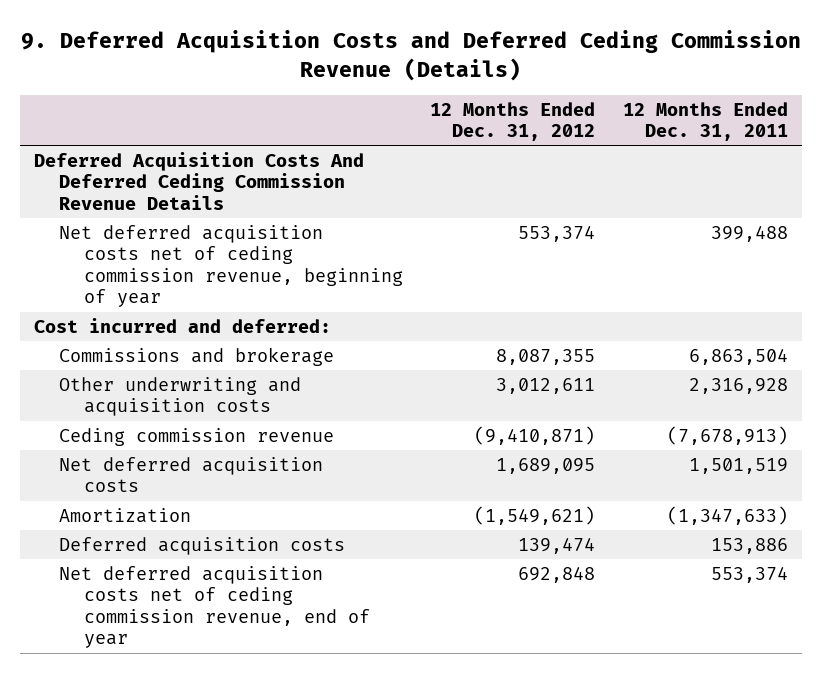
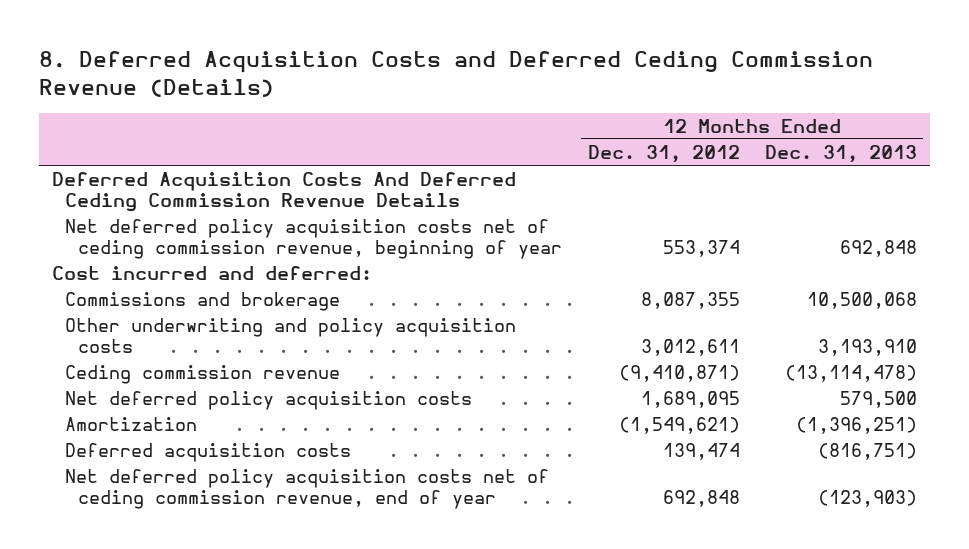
[21,30,802,81] 9. Deferred Acquisition Costs and Deferred Ceding Commission Revenue (Details) -> [39,51,874,98] 8. Deferred Acquisition Costs and Deferred Ceding Commission Revenue (Details)
[622,101,788,142] 12 Months Ended Dec. 31, 2011 -> none
none -> [765,144,918,163] Dec. 31, 2013
[58,224,403,308] Net deferred acquisition costs net of ceding commission revenue, beginning of year -> [65,218,563,260] Net deferred policy acquisition costs net of ceding commission revenue, beginning of year
[58,376,301,417] Other underwriting and acquisition costs -> [65,317,517,354] Other underwriting and policy acquisition costs
[58,456,323,493] Net deferred acquisition costs -> [65,390,473,410] Net deferred policy acquisition costs
[58,565,370,649] Net deferred acquisition costs net of ceding commission revenue, end of year -> [65,468,550,510] Net deferred policy acquisition costs net of ceding commission revenue, end of year

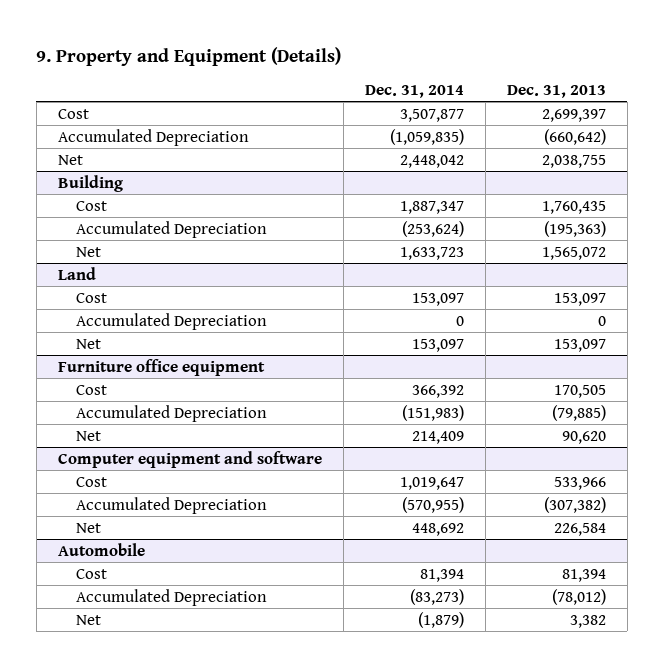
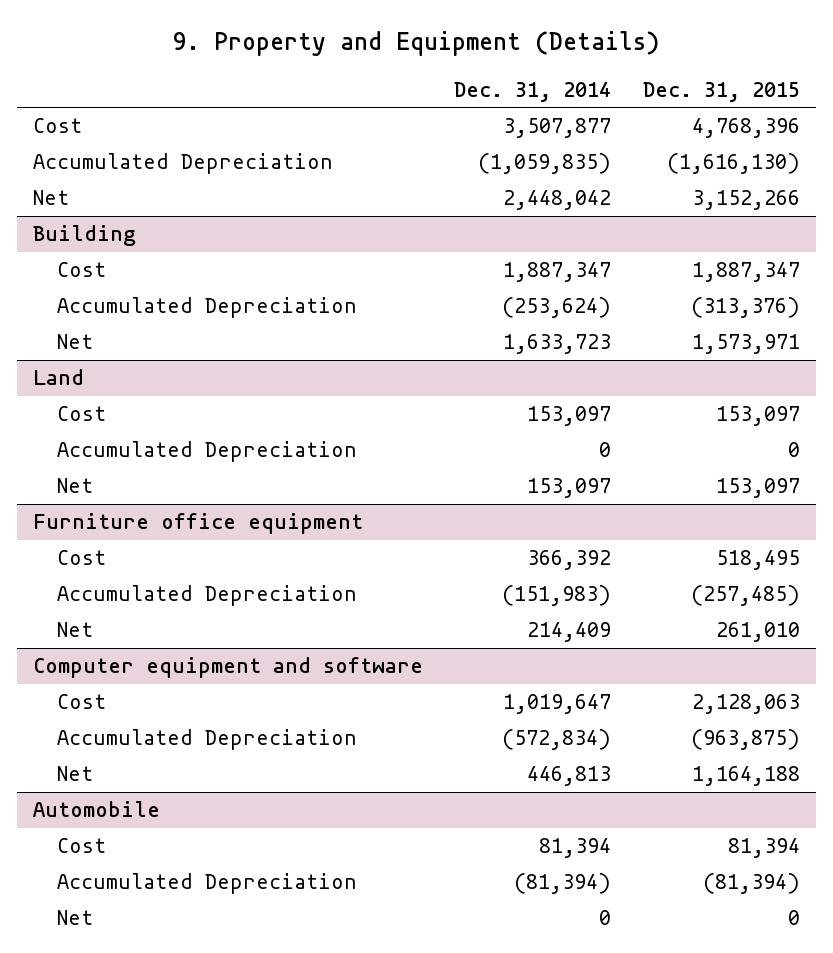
[506,84,606,98] Dec. 31, 2013 -> none
none -> [642,81,800,102] Dec. 31, 2015
[401,496,464,513] (570,955) -> [502,729,612,751] (572,834)
[411,522,464,536] 448,692 -> [527,766,612,787] 446,813
[409,588,464,605] (83,273) -> [514,873,612,895] (81,394)
[417,611,464,628] (1,879) -> [599,910,612,926] 0

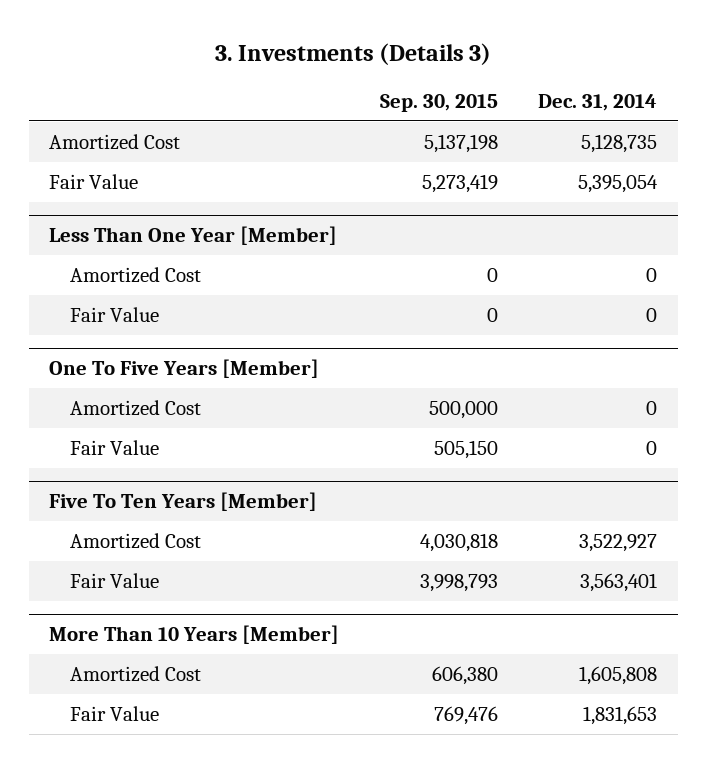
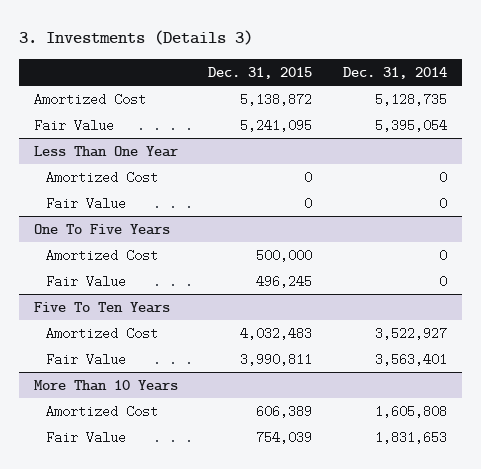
[379,93,498,112] Sep. 30, 2015 -> none
none -> [208,66,313,79] Dec. 31, 2015
[49,225,338,245] Less Than One Year [Member] -> [34,145,179,157] Less Than One Year
[49,358,320,378] One To Five Years [Member] -> [34,223,171,235] One To Five Years
[49,491,318,511] Five To Ten Years [Member] -> [34,301,171,313] Five To Ten Years
[49,624,340,644] More Than 10 Years [Member] -> [34,379,179,391] More Than 10 Years

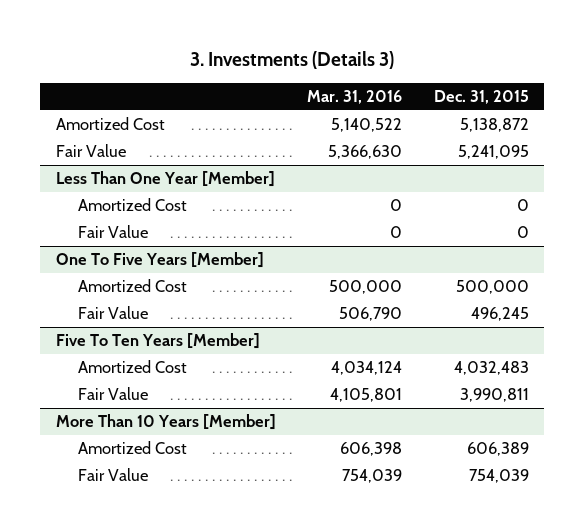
[342,66,447,79] Dec. 31, 2014 -> none
none -> [307,90,403,105] Mar. 31, 2016
[34,145,179,157] Less Than One Year -> [56,171,276,188] Less Than One Year [Member]
[34,223,171,235] One To Five Years -> [56,252,265,269] One To Five Years [Member]
[34,301,171,313] Five To Ten Years -> [56,333,261,350] Five To Ten Years [Member]
[34,379,179,391] More Than 10 Years -> [56,414,277,431] More Than 10 Years [Member]

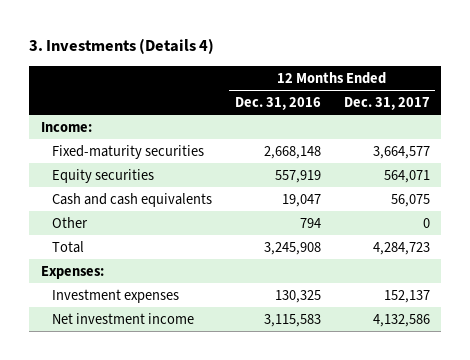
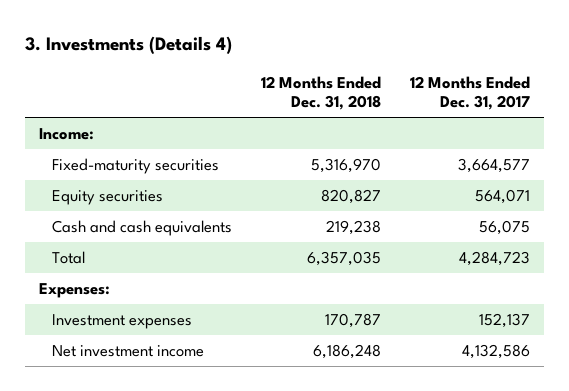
[234,96,321,110] Dec. 31, 2016 -> none
none -> [261,75,382,111] 12 Months Ended Dec. 31, 2018
[51,216,88,228] Other -> none

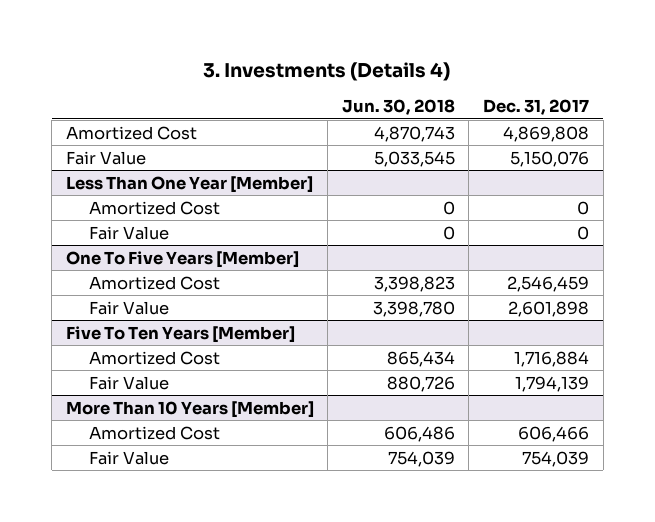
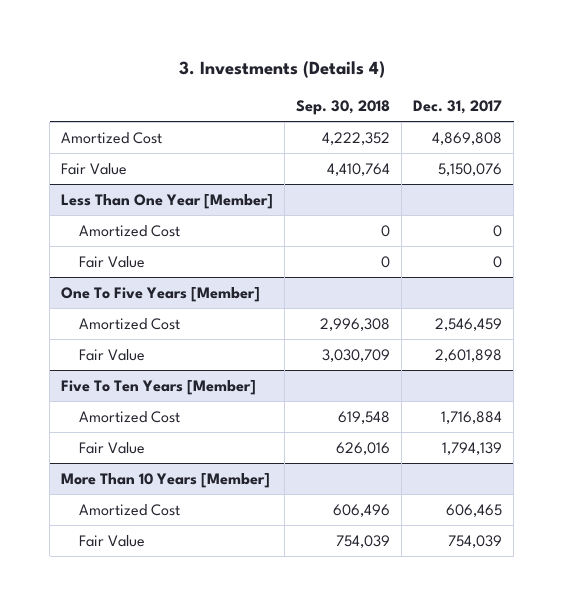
[341,99,455,116] Jun. 30, 2018 -> none
none -> [296,100,391,116] Sep. 30, 2018
[518,425,590,442] 606,466 -> [446,503,503,517] 606,465

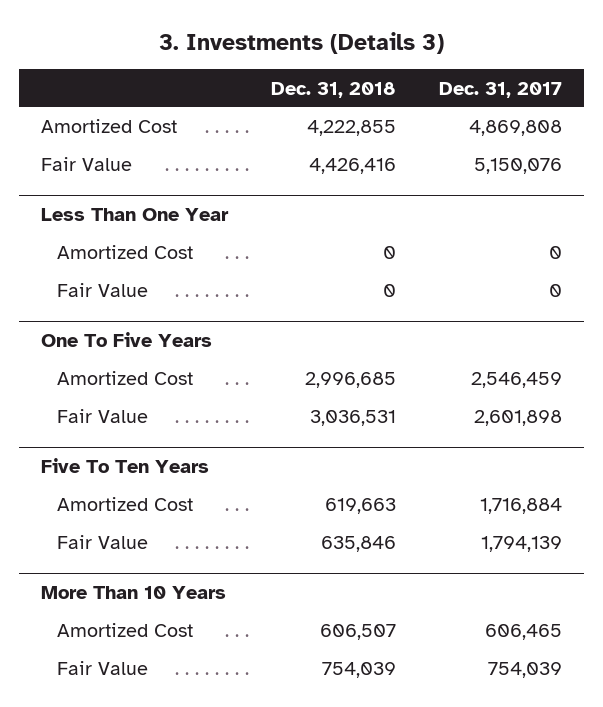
[178,61,385,79] 3. Investments (Details 4) -> [158,31,444,54] 3. Investments (Details 3)
[296,100,391,116] Sep. 30, 2018 -> none
none -> [271,81,397,98] Dec. 31, 2018
[61,193,274,209] Less Than One Year [Member] -> [40,208,229,222] Less Than One Year
[61,286,261,302] One To Five Years [Member] -> [40,332,212,348] One To Five Years
[61,379,257,395] Five To Ten Years [Member] -> [40,458,209,474] Five To Ten Years
[61,472,271,488] More Than 10 Years [Member] -> [40,586,226,600] More Than 10 Years

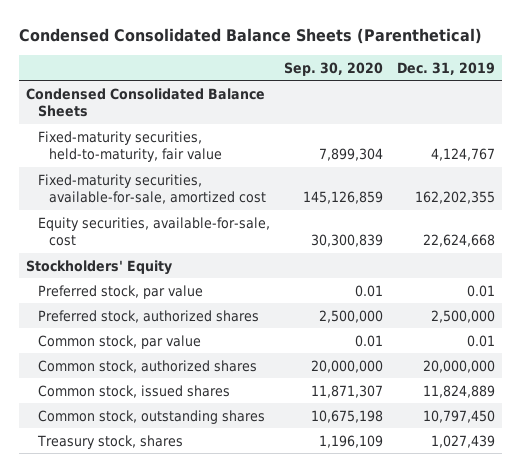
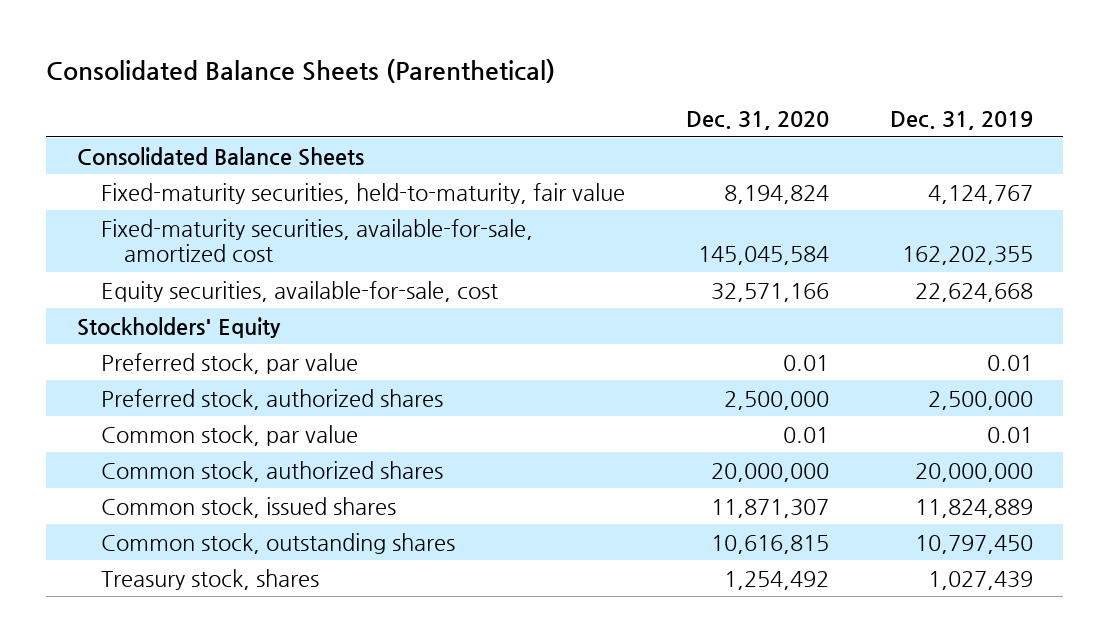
[18,27,482,44] Condensed Consolidated Balance Sheets (Parenthetical) -> [46,59,556,84] Consolidated Balance Sheets (Parenthetical)
[283,61,383,76] Sep. 30, 2020 -> none
none -> [685,111,829,131] Dec. 31, 2020
[25,87,265,118] Condensed Consolidated Balance Sheets -> [76,146,364,166] Consolidated Balance Sheets

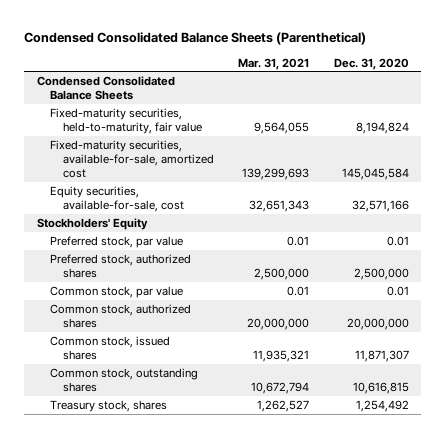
[46,59,556,84] Consolidated Balance Sheets (Parenthetical) -> [24,32,367,46] Condensed Consolidated Balance Sheets (Parenthetical)
[889,111,1033,131] Dec. 31, 2019 -> none
none -> [238,57,310,70] Mar. 31, 2021
[76,146,364,166] Consolidated Balance Sheets -> [36,75,175,101] Condensed Consolidated Balance Sheets

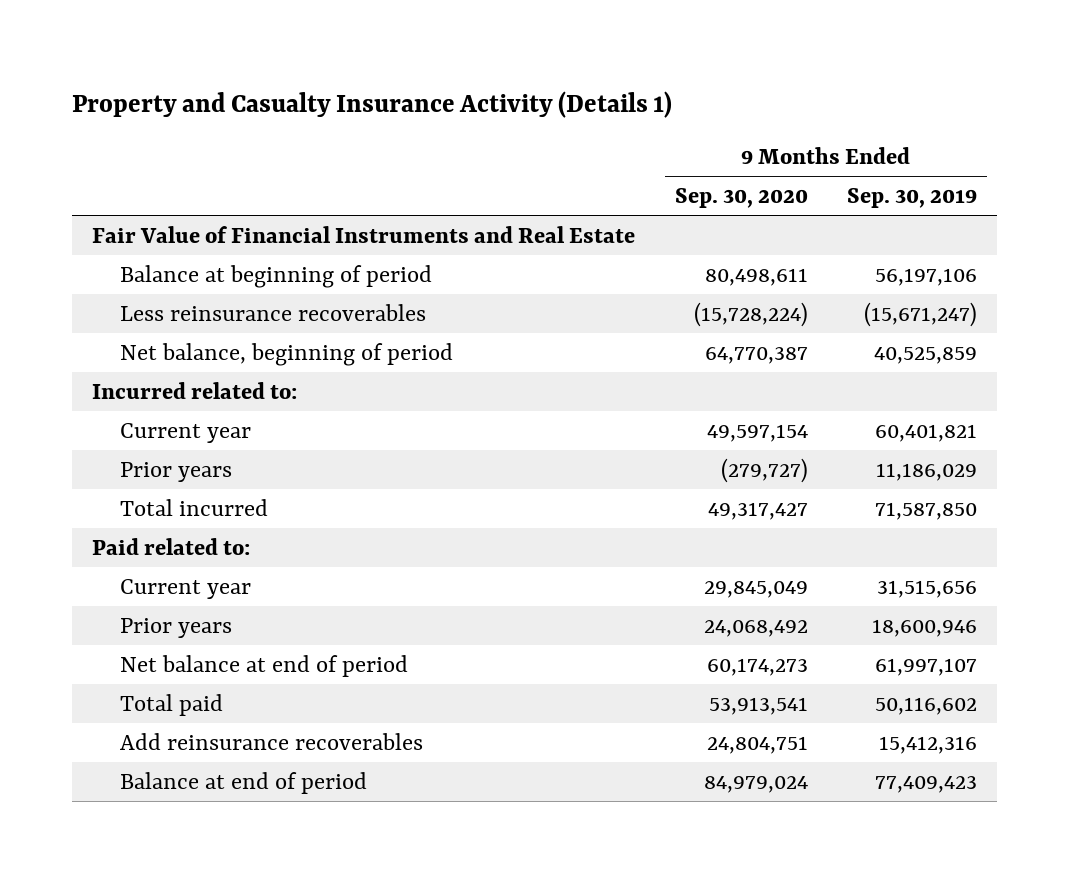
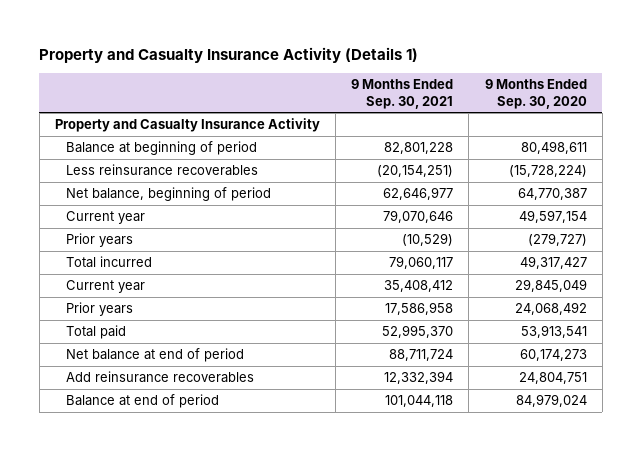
[847,187,978,208] Sep. 30, 2019 -> none
none -> [351,78,454,109] 9 Months Ended Sep. 30, 2021
[92,225,636,243] Fair Value of Financial Instruments and Real Estate -> none
none -> [54,118,320,133] Property and Casualty Insurance Activity
[92,381,298,399] Incurred related to: -> none
[92,537,251,555] Paid related to: -> none
[120,654,409,677] Net balance at end of period -> [65,348,244,363] Net balance at end of period

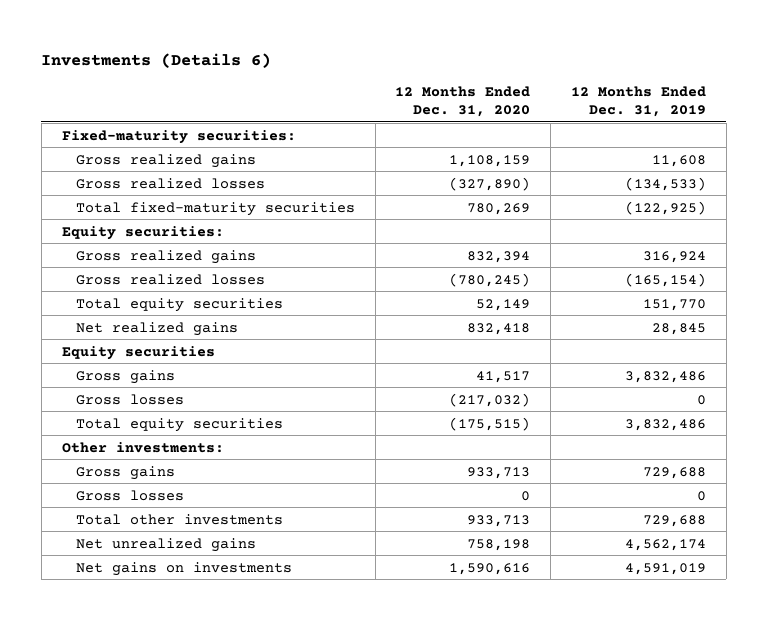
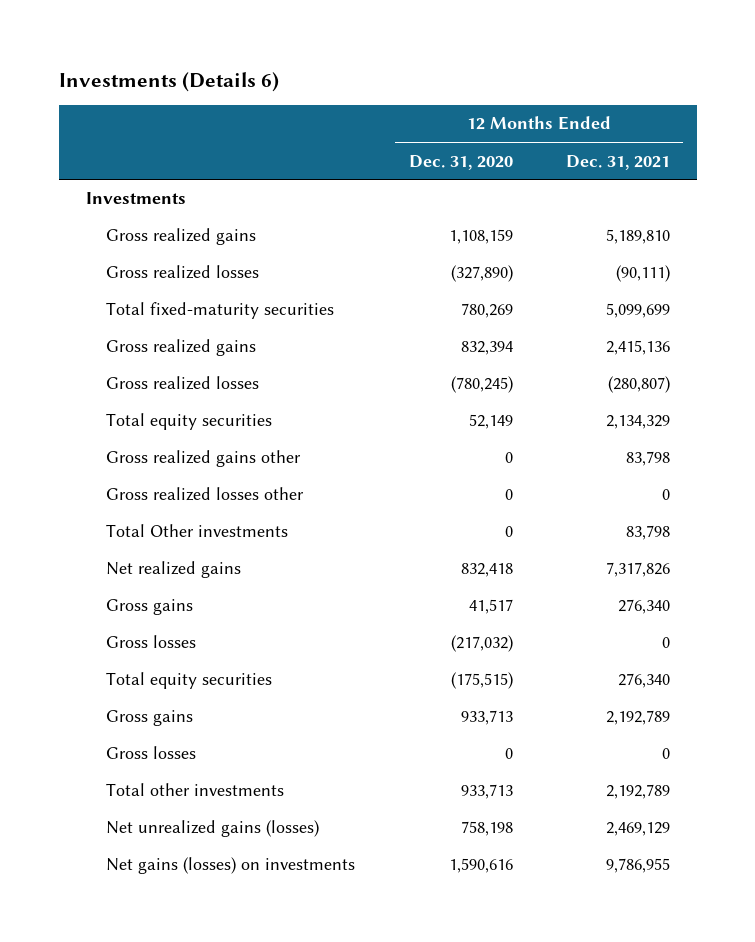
[570,86,706,117] 12 Months Ended Dec. 31, 2019 -> none
none -> [565,154,670,170] Dec. 31, 2021
[61,129,296,144] Fixed-maturity securities: -> none
none -> [85,192,186,205] Investments
[61,225,224,240] Equity securities: -> none
none -> [106,450,302,468] Gross realized gains other
none -> [106,487,305,502] Gross realized losses other
none -> [106,524,289,538] Total Other investments
[61,345,215,360] Equity securities -> none
[61,441,224,453] Other investments: -> none
[75,537,256,552] Net unrealized gains -> [106,820,320,838] Net unrealized gains (losses)
[75,561,292,576] Net gains on investments -> [106,857,356,875] Net gains (losses) on investments

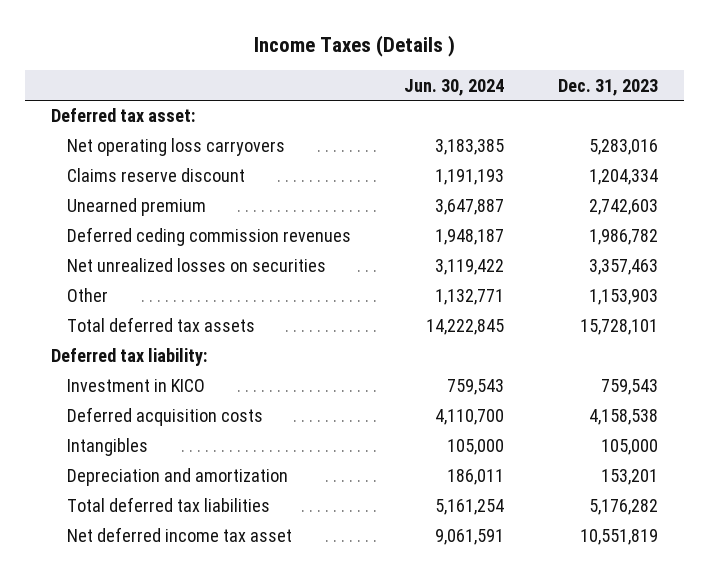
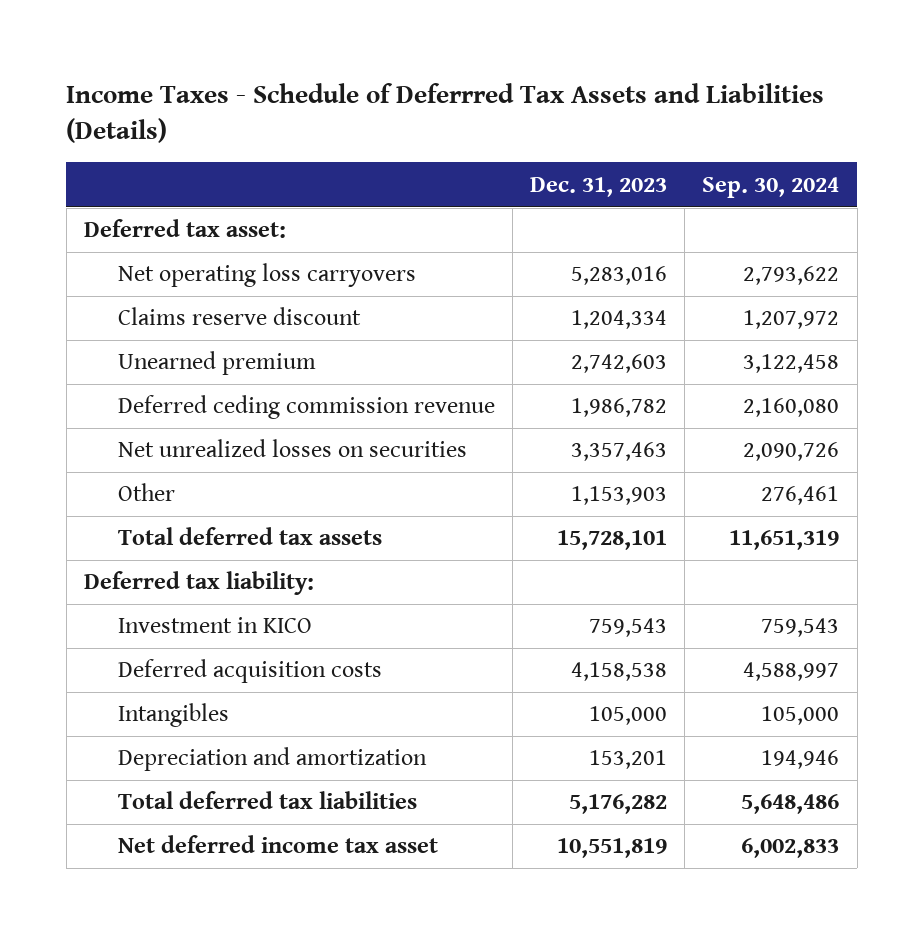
[253,35,455,58] Income Taxes (Details ) -> [66,82,825,143] Income Taxes - Schedule of Deferrred Tax Assets and Liabilities (Details)
[404,78,505,96] Jun. 30, 2024 -> none
none -> [702,176,840,198] Sep. 30, 2024
[66,227,351,247] Deferred ceding commission revenues -> [117,395,495,420] Deferred ceding commission revenue

